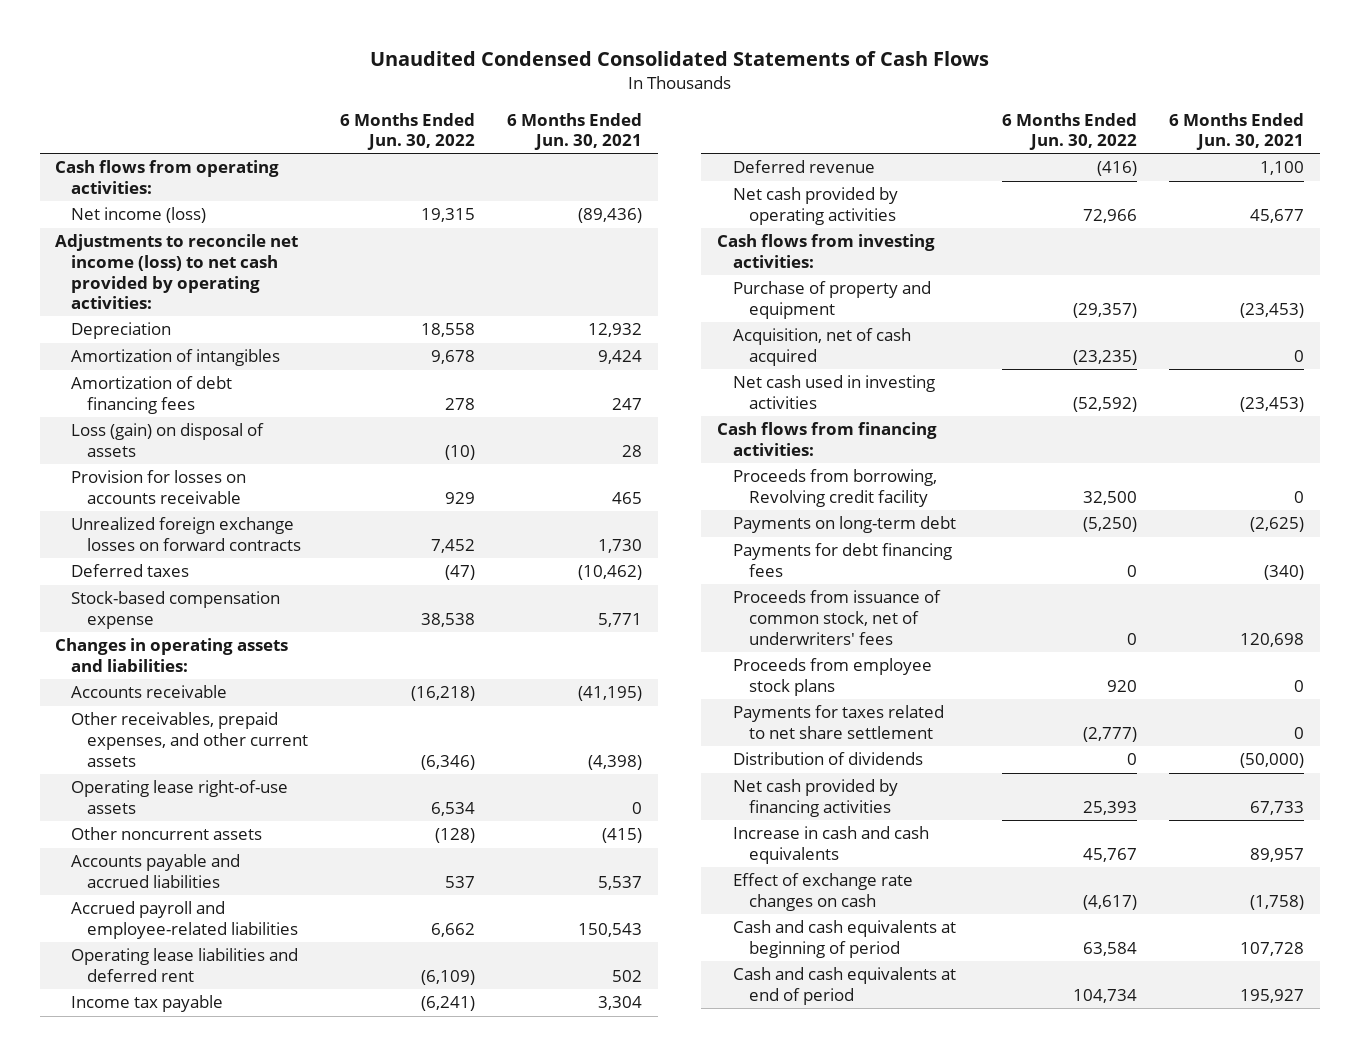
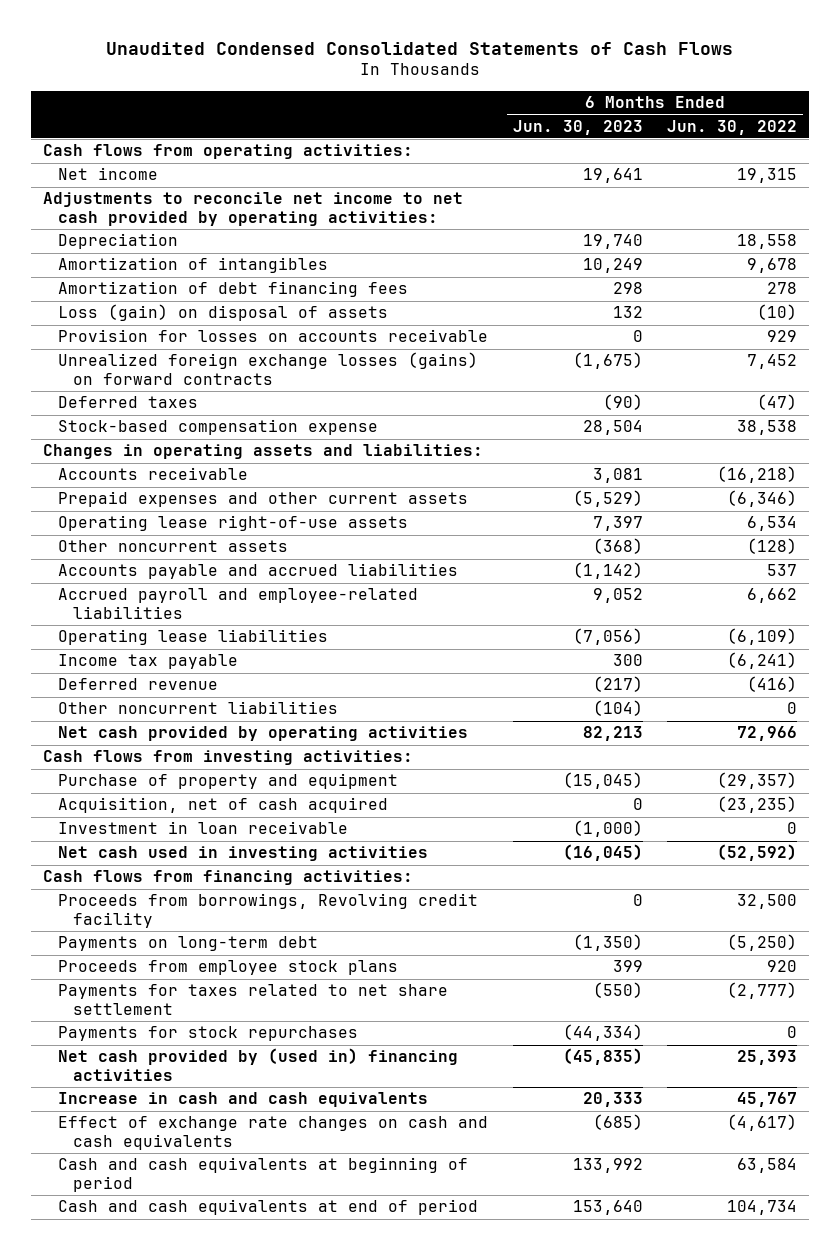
[507,112,643,151] 6 Months Ended Jun. 30, 2021 -> none
none -> [512,119,643,135] Jun. 30, 2023
[71,207,207,224] Net income (loss) -> [58,167,159,181] Net income
[55,234,299,310] Adjustments to reconcile net income (loss) to net cash provided by operating activities: -> [43,192,464,227] Adjustments to reconcile net income to net cash provided by operating activities:
[71,517,302,551] Unrealized foreign exchange losses on forward contracts -> [58,352,479,386] Unrealized foreign exchange losses (gains) on forward contracts
[71,712,309,767] Other receivables, prepaid expenses, and other current assets -> [58,491,469,508] Prepaid expenses and other current assets
[71,948,299,982] Operating lease liabilities and deferred rent -> [58,629,329,646] Operating lease liabilities
none -> [58,701,339,715] Other noncurrent liabilities
none -> [58,821,349,835] Investment in loan receivable
[732,469,937,507] Proceeds from borrowing, Revolving credit facility -> [58,893,479,929] Proceeds from borrowings, Revolving credit facility
[732,543,952,577] Payments for debt financing fees -> none
[732,590,941,645] Proceeds from issuance of common stock, net of underwriters' fees -> none
[732,752,923,766] Distribution of dividends -> none
none -> [58,1026,359,1042] Payments for stock repurchases
[732,779,898,817] Net cash provided by financing activities -> [58,1048,459,1082] Net cash provided by (used in) financing activities
[732,873,913,911] Effect of exchange rate changes on cash -> [58,1116,489,1151] Effect of exchange rate changes on cash and cash equivalents

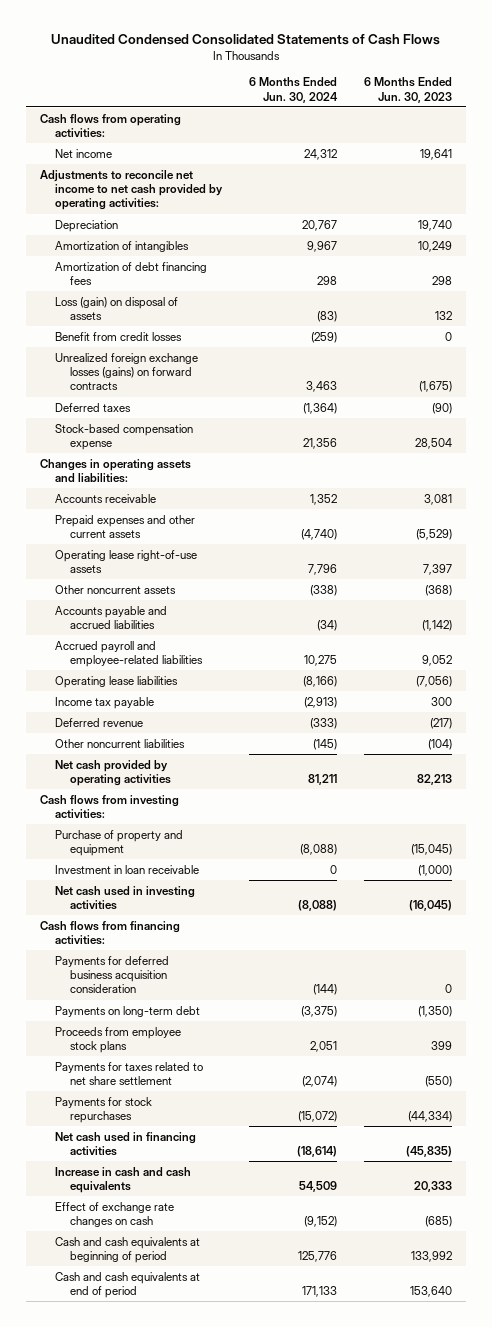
[666,119,797,135] Jun. 30, 2022 -> none
none -> [249,77,339,103] 6 Months Ended Jun. 30, 2024
[58,329,489,343] Provision for losses on accounts receivable -> [54,331,182,341] Benefit from credit losses
[58,797,389,814] Acquisition, net of cash acquired -> none
[58,893,479,929] Proceeds from borrowings, Revolving credit facility -> none
none -> [54,955,169,994] Payments for deferred business acquisition consideration
[58,1048,459,1082] Net cash provided by (used in) financing activities -> [54,1131,196,1157] Net cash used in financing activities
[58,1116,489,1151] Effect of exchange rate changes on cash and cash equivalents -> [54,1201,174,1228] Effect of exchange rate changes on cash

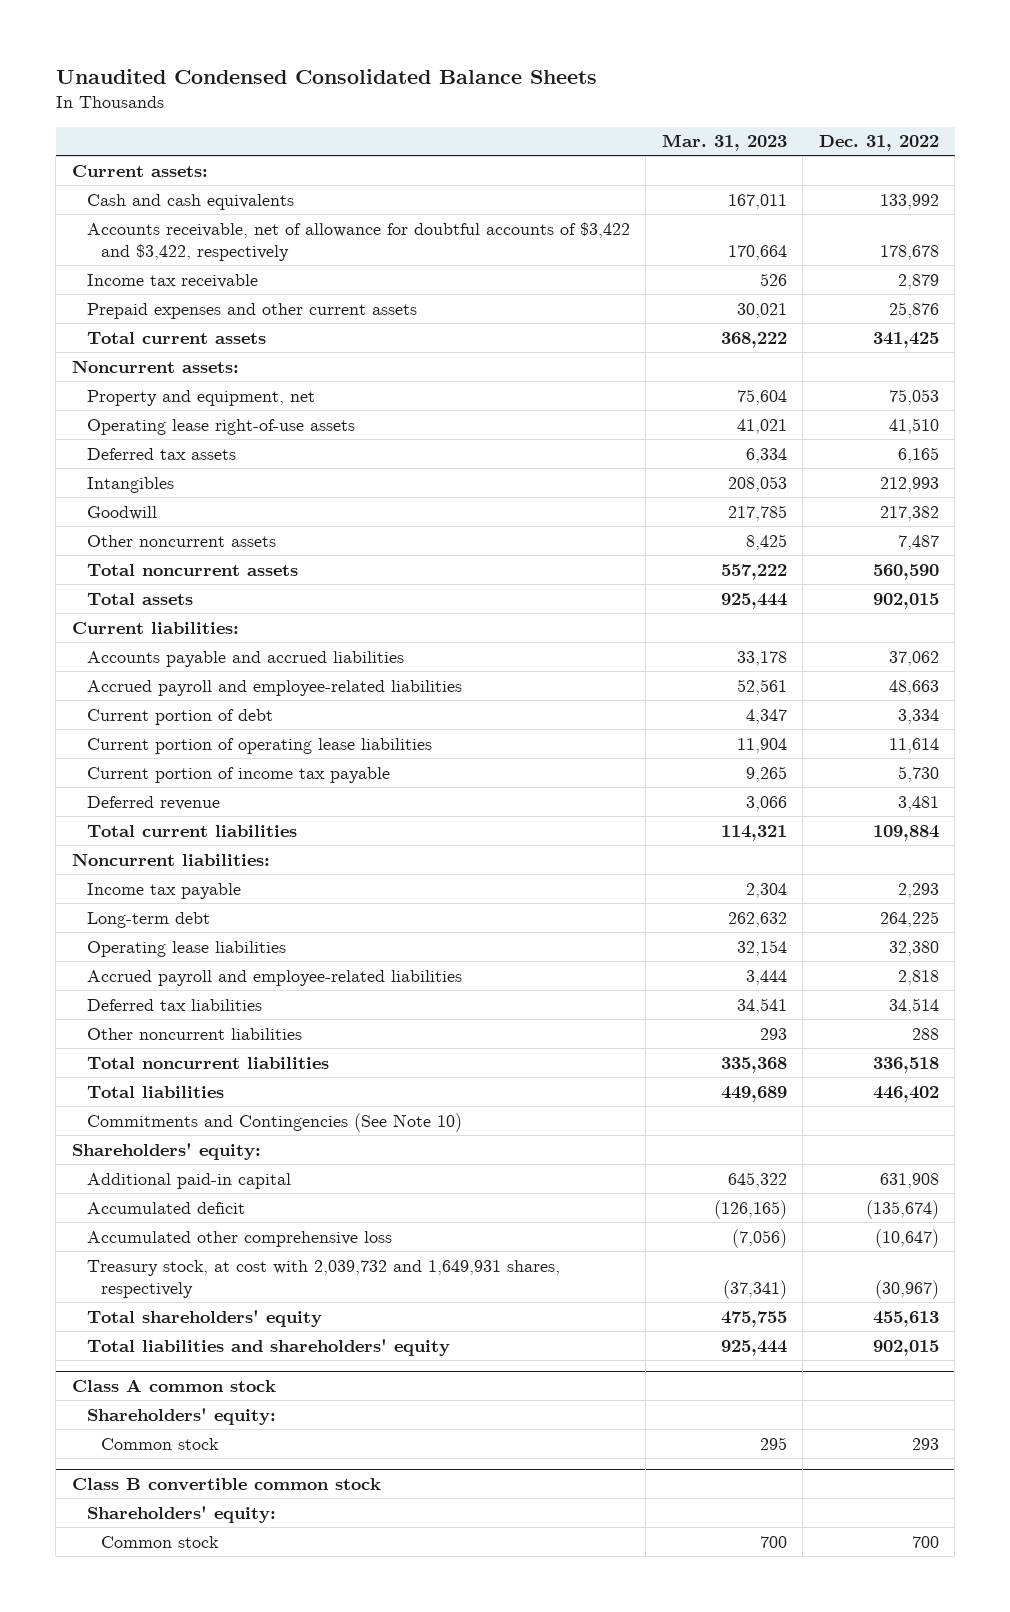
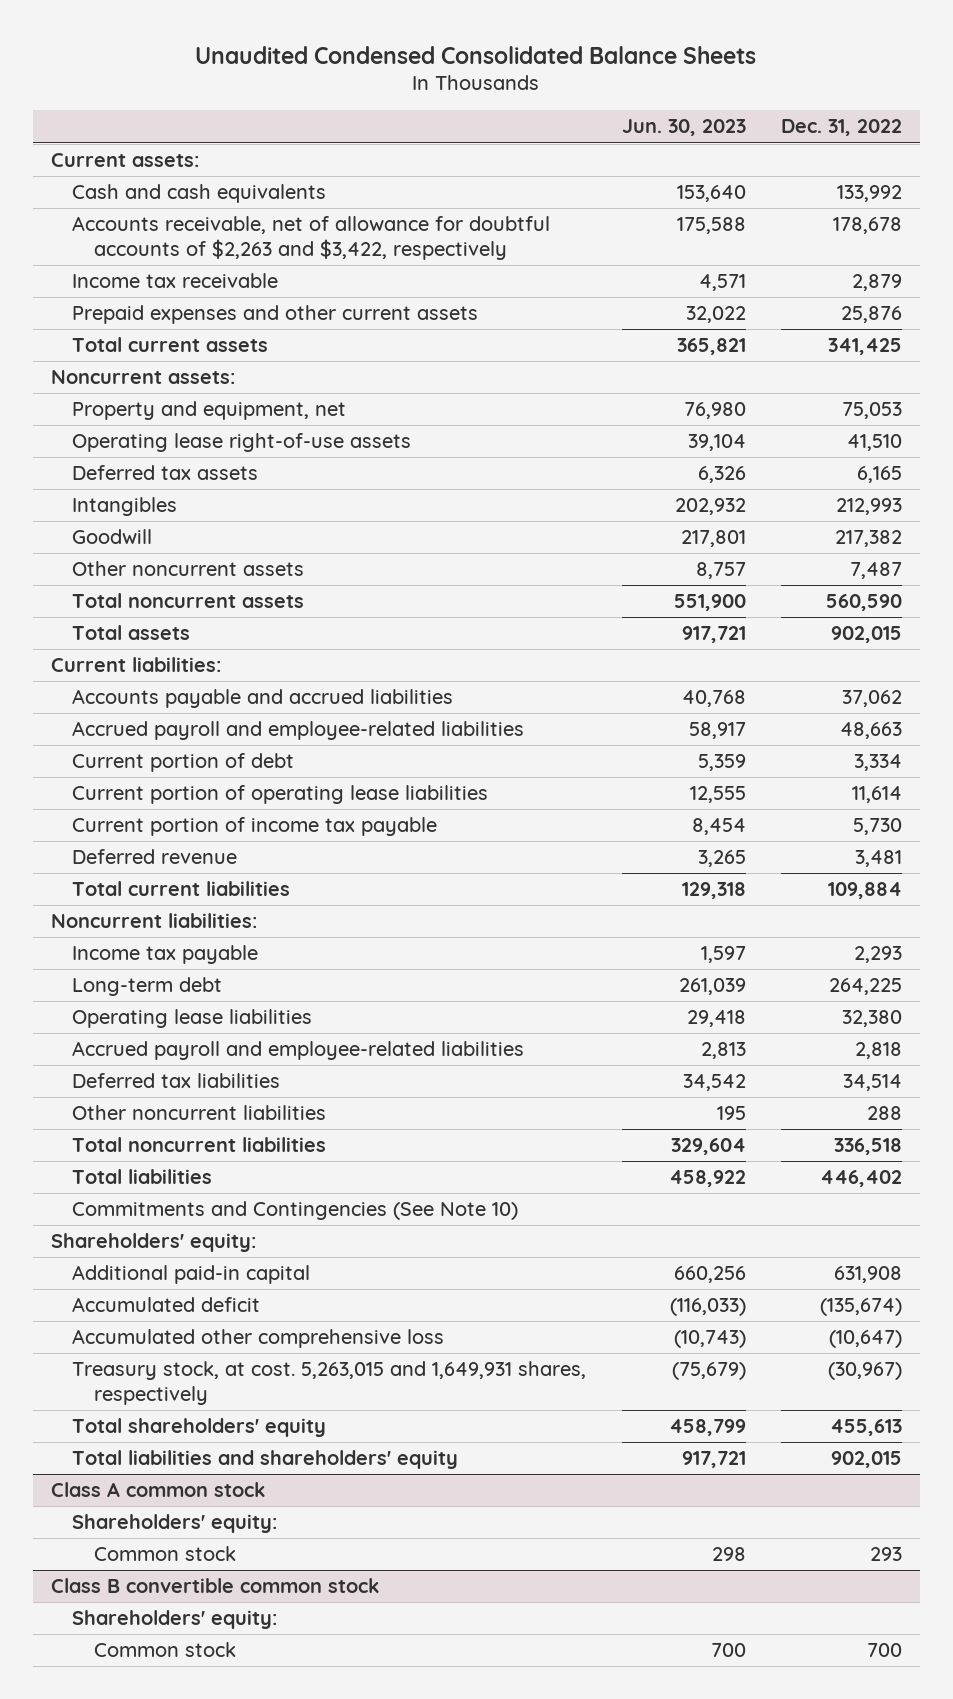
[661,134,787,152] Mar. 31, 2023 -> none
none -> [621,119,746,137] Jun. 30, 2023
[86,221,630,261] Accounts receivable, net of allowance for doubtful accounts of $3,422 and $3,422, respectively -> [72,216,551,261] Accounts receivable, net of allowance for doubtful accounts of $2,263 and $3,422, respectively
[86,1259,560,1298] Treasury stock, at cost with 2,039,732 and 1,649,931 shares, respectively -> [72,1361,587,1406] Treasury stock, at cost. 5,263,015 and 1,649,931 shares, respectively

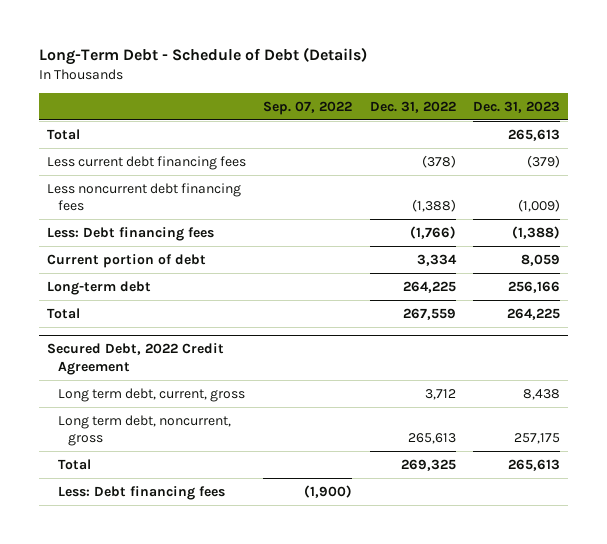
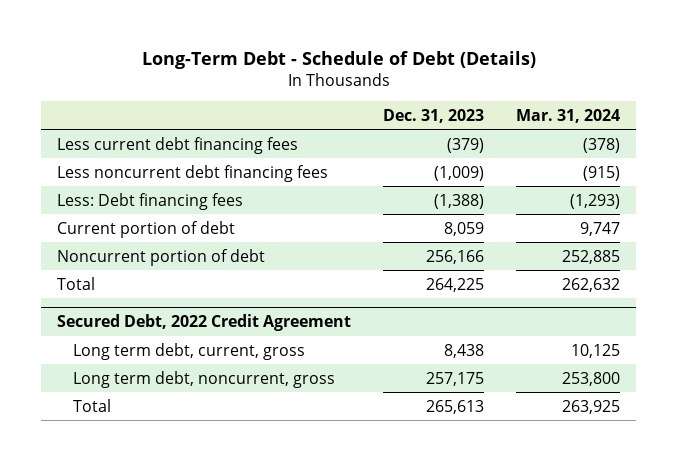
[263,100,353,115] Sep. 07, 2022 -> none
[369,100,456,113] Dec. 31, 2022 -> none
none -> [516,108,621,123] Mar. 31, 2024
[47,128,81,140] Total -> none
[47,280,152,295] Long-term debt -> [57,248,266,266] Noncurrent portion of debt
[57,485,225,500] Less: Debt financing fees -> none

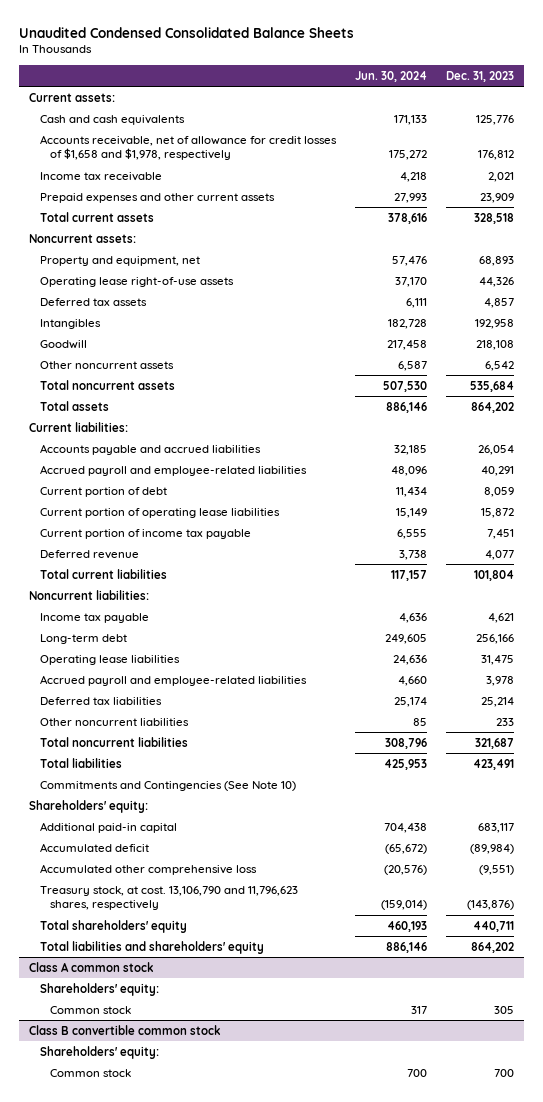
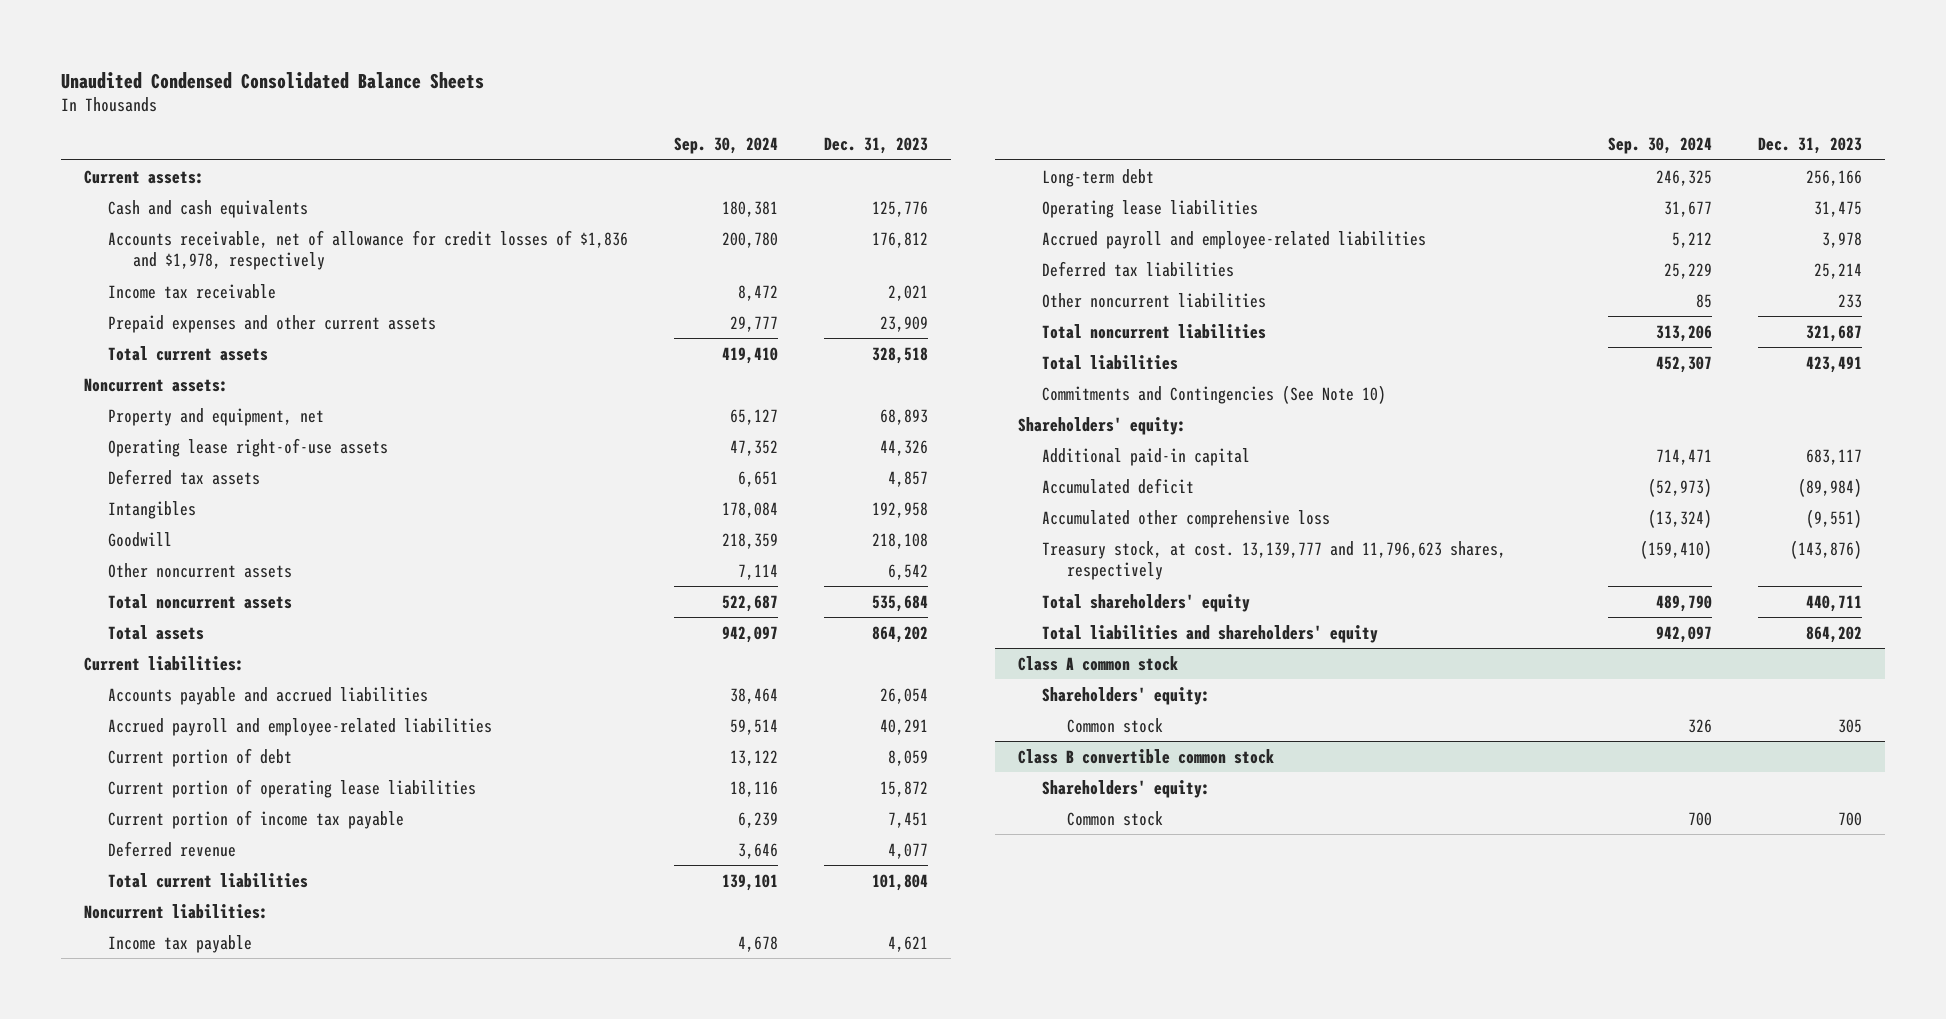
[355,70,428,82] Jun. 30, 2024 -> none
none -> [674,137,779,155] Sep. 30, 2024
[39,134,337,161] Accounts receivable, net of allowance for credit losses of $1,658 and $1,978, respectively -> [108,229,629,271] Accounts receivable, net of allowance for credit losses of $1,836 and $1,978, respectively
[39,885,298,911] Treasury stock, at cost. 13,106,790 and 11,796,623 shares, respectively -> [1042,540,1507,581] Treasury stock, at cost. 13,139,777 and 11,796,623 shares, respectively

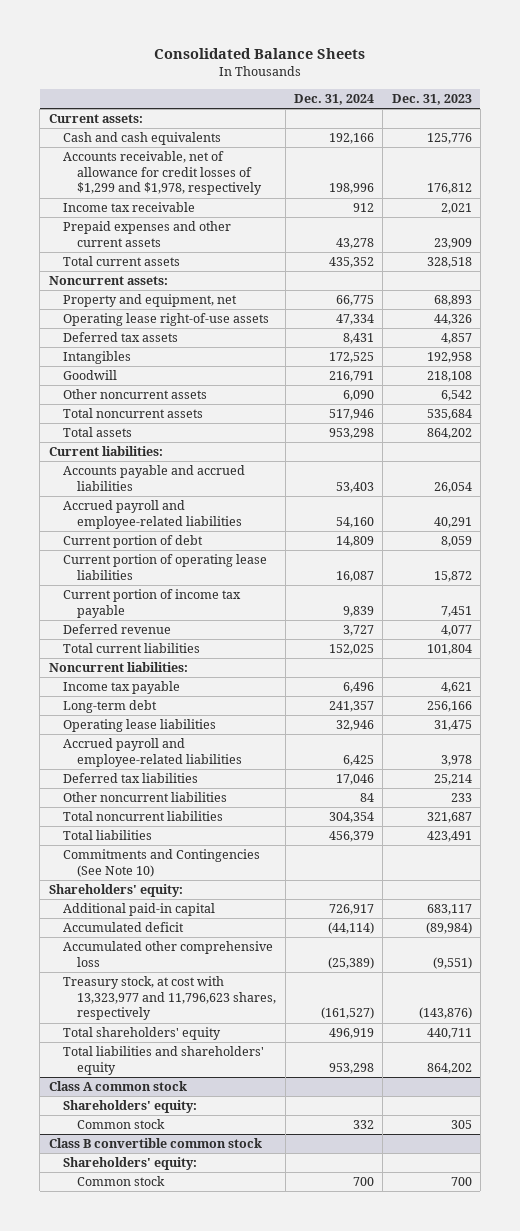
[60,71,484,89] Unaudited Condensed Consolidated Balance Sheets -> [154,48,366,60] Consolidated Balance Sheets
[674,137,779,155] Sep. 30, 2024 -> none
none -> [293,94,374,106] Dec. 31, 2024
[108,229,629,271] Accounts receivable, net of allowance for credit losses of $1,836 and $1,978, respectively -> [62,151,263,196] Accounts receivable, net of allowance for credit losses of $1,299 and $1,978, respectively
[1042,540,1507,581] Treasury stock, at cost. 13,139,777 and 11,796,623 shares, respectively -> [62,976,277,1021] Treasury stock, at cost with 13,323,977 and 11,796,623 shares, respectively

